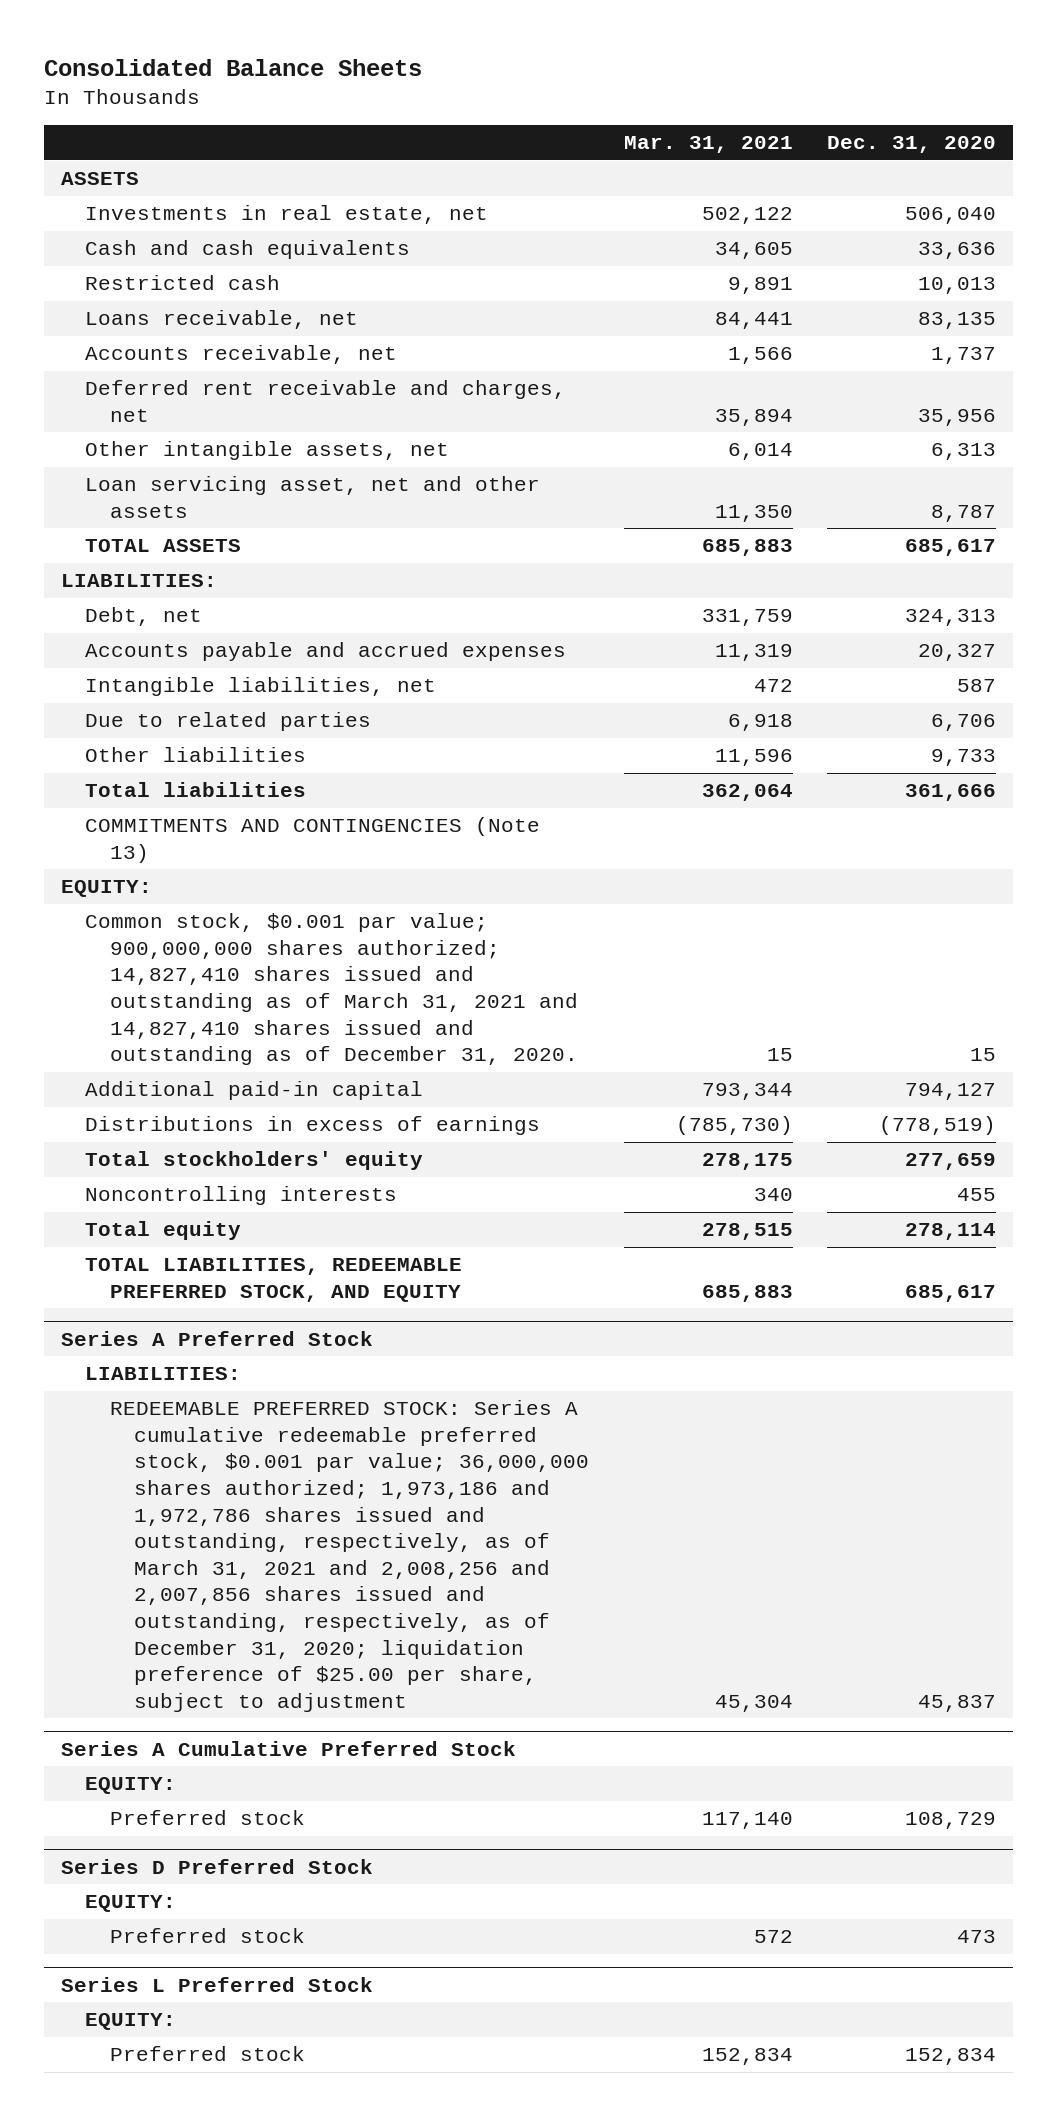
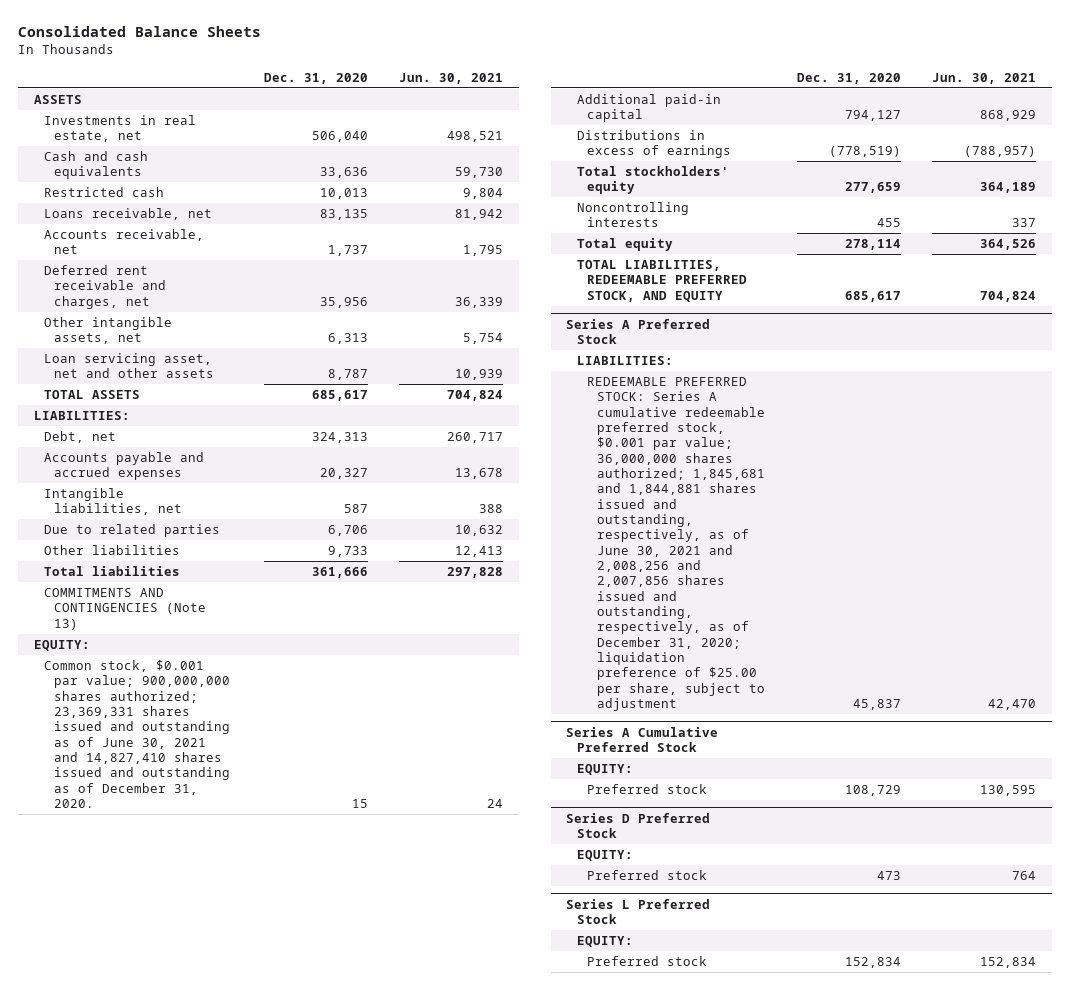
[623,136,793,154] Mar. 31, 2021 -> none
none -> [399,72,504,84] Jun. 30, 2021
[85,913,578,1066] Common stock, $0.001 par value; 900,000,000 shares authorized; 14,827,410 shares issued and outstanding as of March 31, 2021 and 14,827,410 shares issued and outstanding as of December 31, 2020. -> [44,659,231,808] Common stock, $0.001 par value; 900,000,000 shares authorized; 23,369,331 shares issued and outstanding as of June 30, 2021 and 14,827,410 shares issued and outstanding as of December 31, 2020.
[109,1400,590,1712] REDEEMABLE PREFERRED STOCK: Series A cumulative redeemable preferred stock, $0.001 par value; 36,000,000 shares authorized; 1,973,186 and 1,972,786 shares issued and outstanding, respectively, as of March 31, 2021 and 2,008,256 and 2,007,856 shares issued and outstanding, respectively, as of December 31, 2020; liquidation preference of $25.00 per share, subject to adjustment -> [586,376,766,711] REDEEMABLE PREFERRED STOCK: Series A cumulative redeemable preferred stock, $0.001 par value; 36,000,000 shares authorized; 1,845,681 and 1,844,881 shares issued and outstanding, respectively, as of June 30, 2021 and 2,008,256 and 2,007,856 shares issued and outstanding, respectively, as of December 31, 2020; liquidation preference of $25.00 per share, subject to adjustment

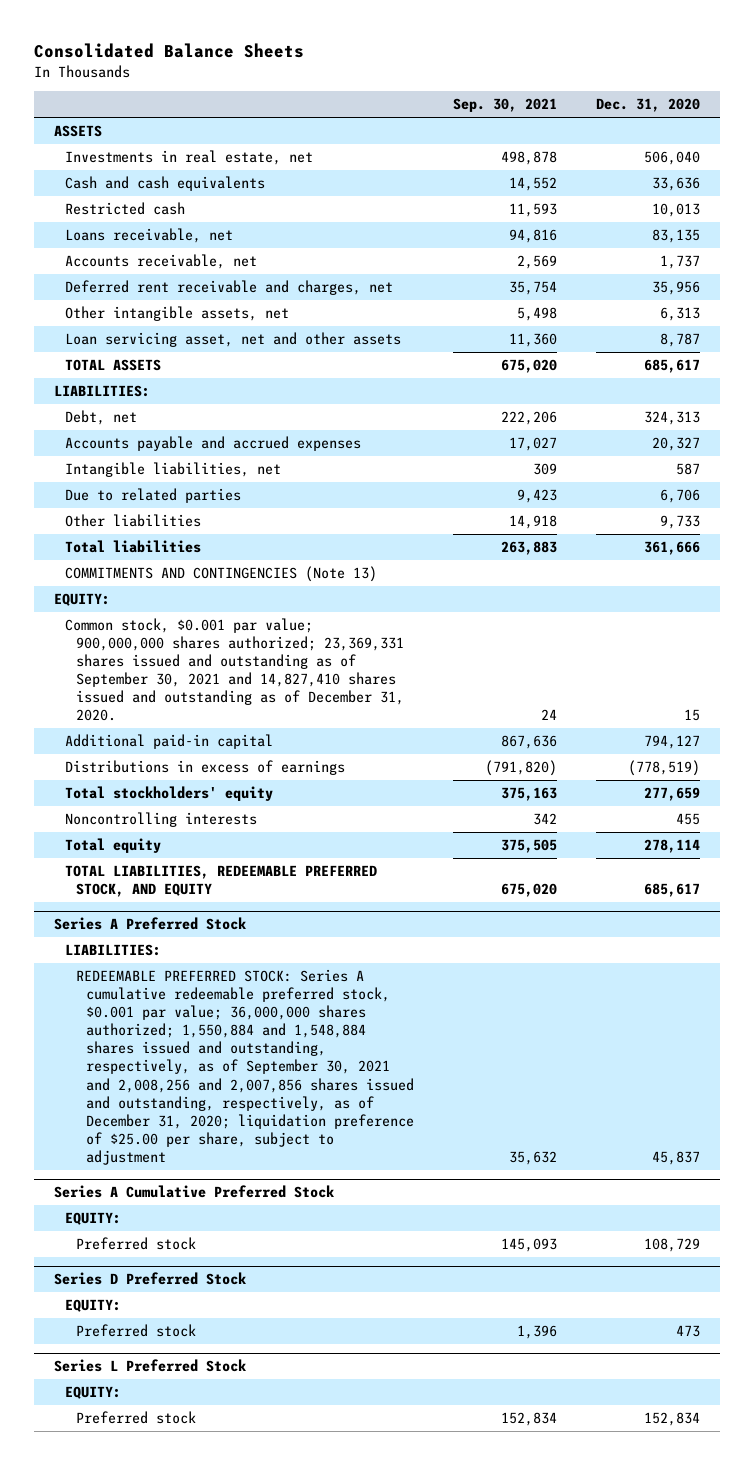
[399,72,504,84] Jun. 30, 2021 -> none
none -> [453,98,558,113] Sep. 30, 2021
[44,659,231,808] Common stock, $0.001 par value; 900,000,000 shares authorized; 23,369,331 shares issued and outstanding as of June 30, 2021 and 14,827,410 shares issued and outstanding as of December 31, 2020. -> [64,617,404,722] Common stock, $0.001 par value; 900,000,000 shares authorized; 23,369,331 shares issued and outstanding as of September 30, 2021 and 14,827,410 shares issued and outstanding as of December 31, 2020.
[586,376,766,711] REDEEMABLE PREFERRED STOCK: Series A cumulative redeemable preferred stock, $0.001 par value; 36,000,000 shares authorized; 1,845,681 and 1,844,881 shares issued and outstanding, respectively, as of June 30, 2021 and 2,008,256 and 2,007,856 shares issued and outstanding, respectively, as of December 31, 2020; liquidation preference of $25.00 per share, subject to adjustment -> [75,968,415,1165] REDEEMABLE PREFERRED STOCK: Series A cumulative redeemable preferred stock, $0.001 par value; 36,000,000 shares authorized; 1,550,884 and 1,548,884 shares issued and outstanding, respectively, as of September 30, 2021 and 2,008,256 and 2,007,856 shares issued and outstanding, respectively, as of December 31, 2020; liquidation preference of $25.00 per share, subject to adjustment

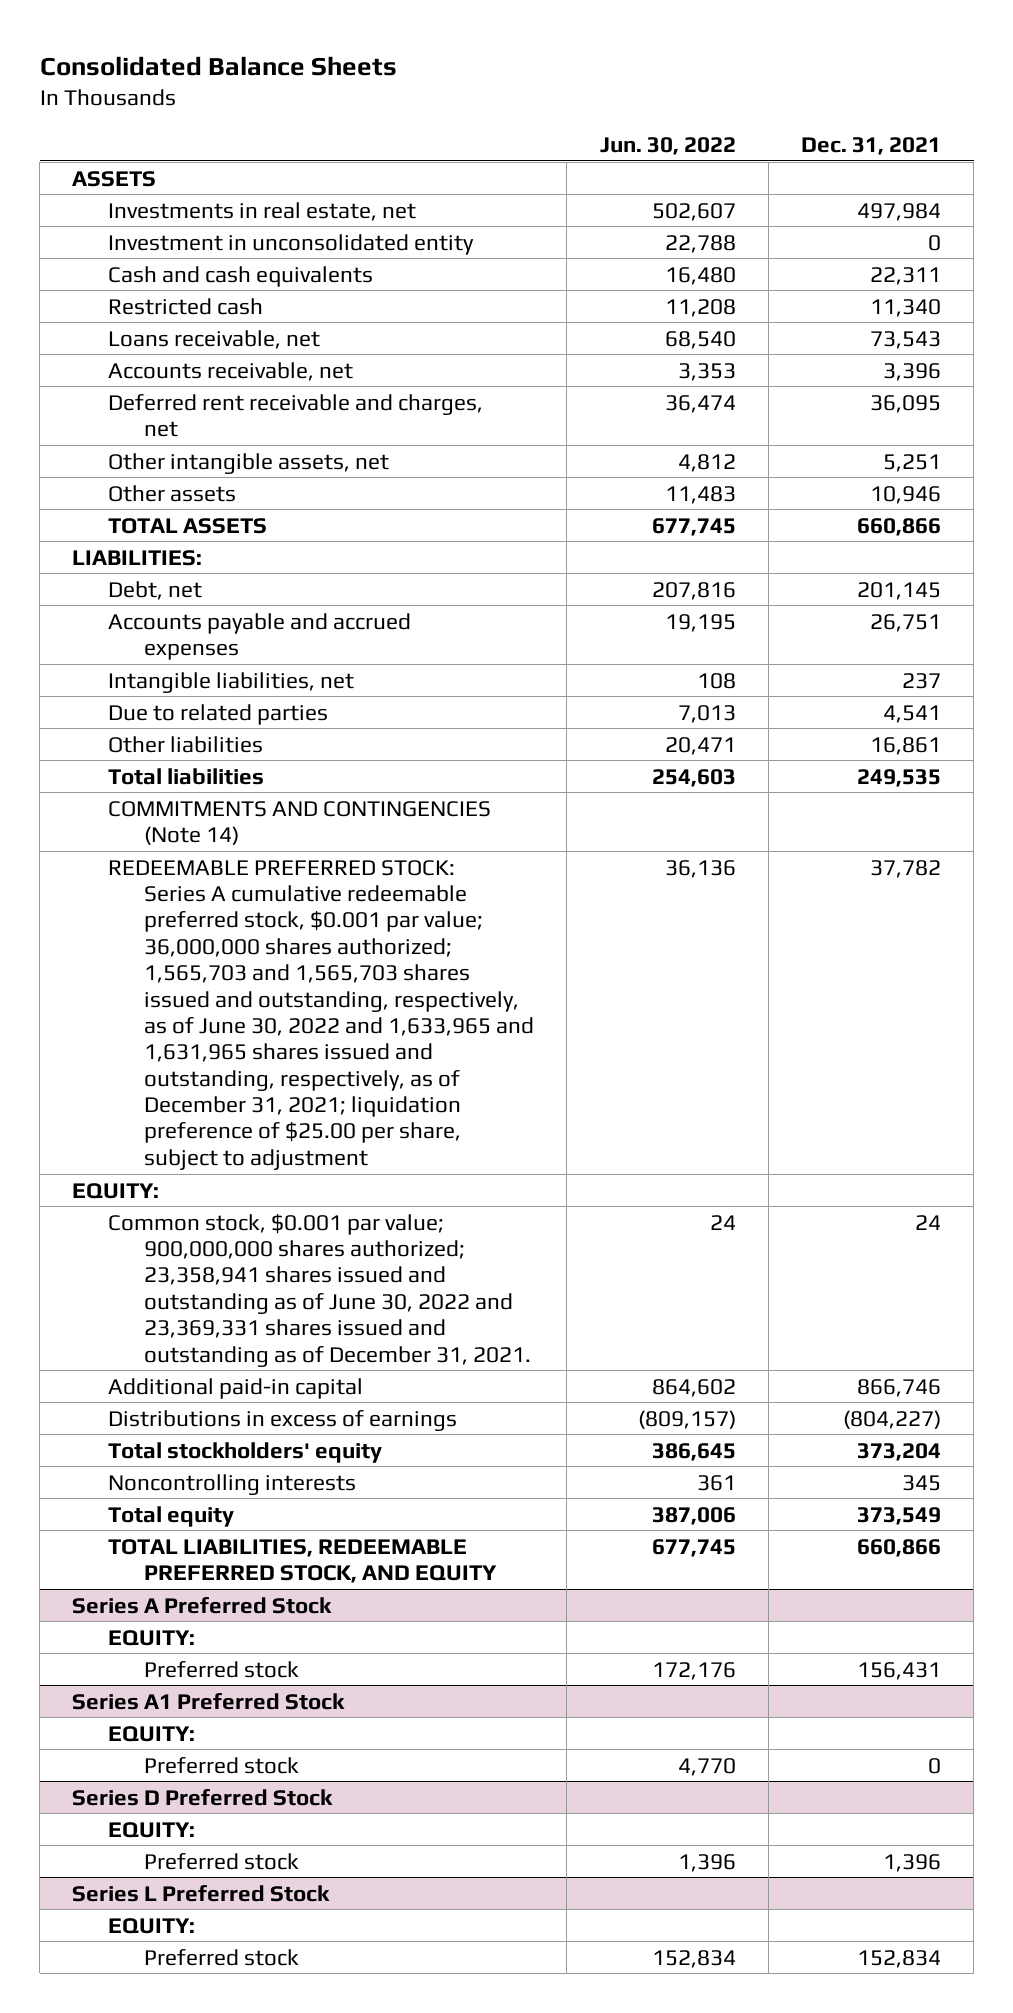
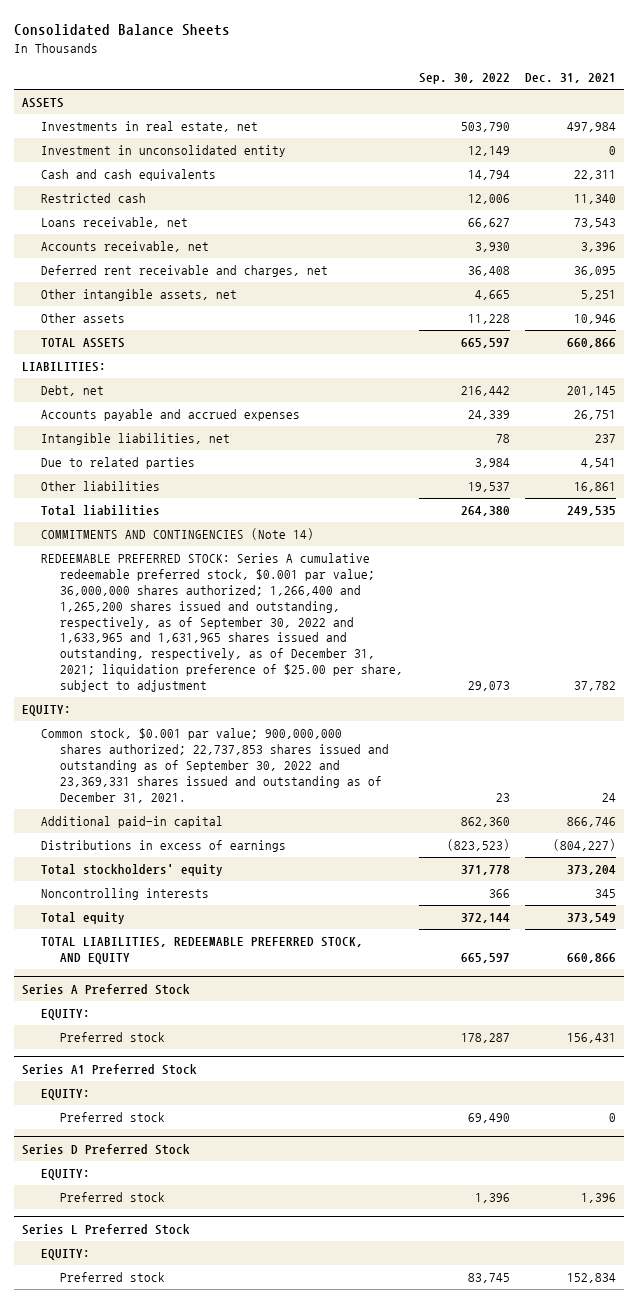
[599,136,736,155] Jun. 30, 2022 -> none
none -> [418,73,510,85] Sep. 30, 2022
[108,859,535,1170] REDEEMABLE PREFERRED STOCK: Series A cumulative redeemable preferred stock, $0.001 par value; 36,000,000 shares authorized; 1,565,703 and 1,565,703 shares issued and outstanding, respectively, as of June 30, 2022 and 1,633,965 and 1,631,965 shares issued and outstanding, respectively, as of December 31, 2021; liquidation preference of $25.00 per share, subject to adjustment -> [40,553,403,692] REDEEMABLE PREFERRED STOCK: Series A cumulative redeemable preferred stock, $0.001 par value; 36,000,000 shares authorized; 1,266,400 and 1,265,200 shares issued and outstanding, respectively, as of September 30, 2022 and 1,633,965 and 1,631,965 shares issued and outstanding, respectively, as of December 31, 2021; liquidation preference of $25.00 per share, subject to adjustment
[108,1213,532,1367] Common stock, $0.001 par value; 900,000,000 shares authorized; 23,358,941 shares issued and outstanding as of June 30, 2022 and 23,369,331 shares issued and outstanding as of December 31, 2021. -> [40,728,389,803] Common stock, $0.001 par value; 900,000,000 shares authorized; 22,737,853 shares issued and outstanding as of September 30, 2022 and 23,369,331 shares issued and outstanding as of December 31, 2021.

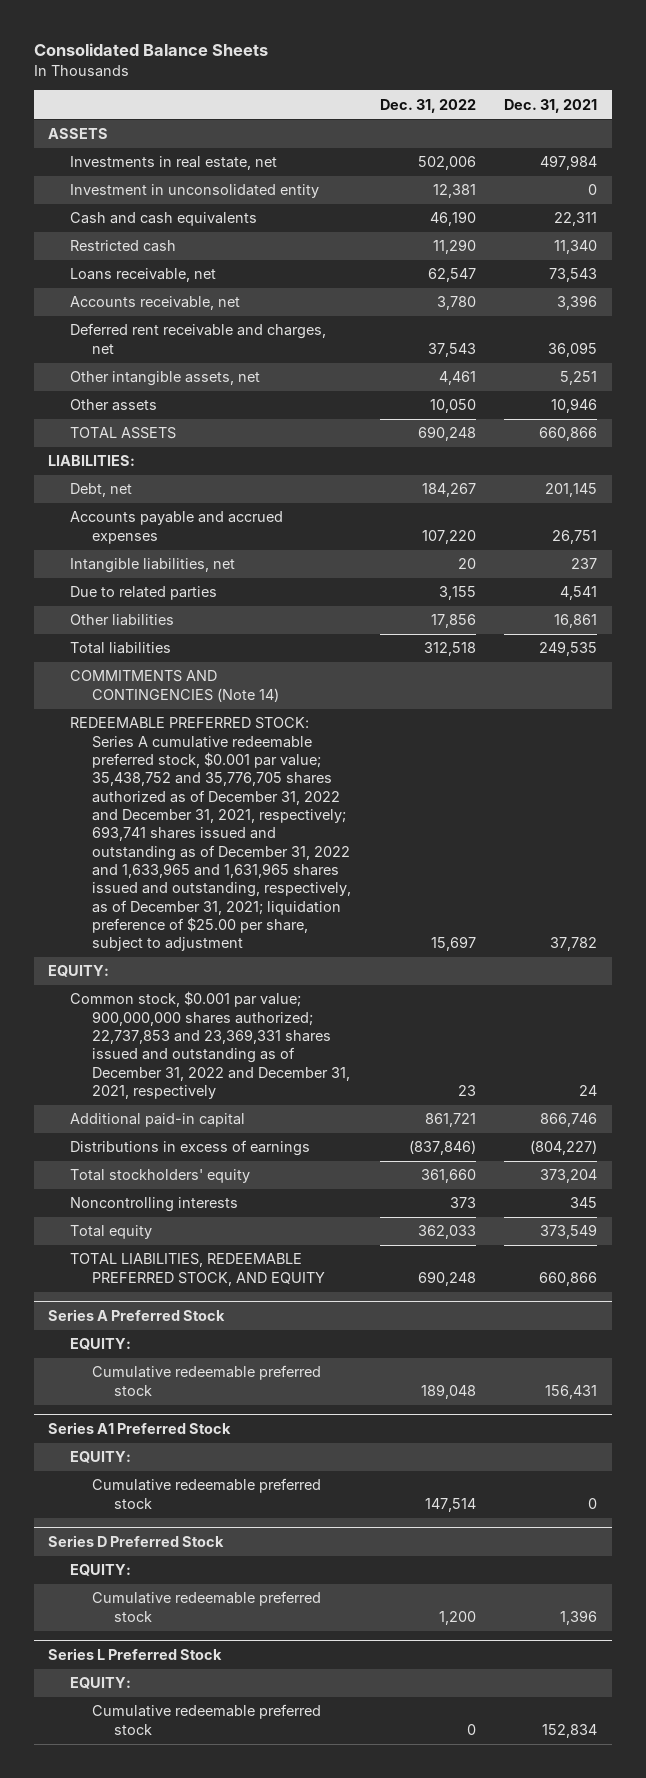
[418,73,510,85] Sep. 30, 2022 -> none
none -> [379,98,476,113] Dec. 31, 2022
[40,553,403,692] REDEEMABLE PREFERRED STOCK: Series A cumulative redeemable preferred stock, $0.001 par value; 36,000,000 shares authorized; 1,266,400 and 1,265,200 shares issued and outstanding, respectively, as of September 30, 2022 and 1,633,965 and 1,631,965 shares issued and outstanding, respectively, as of December 31, 2021; liquidation preference of $25.00 per share, subject to adjustment -> [70,717,352,952] REDEEMABLE PREFERRED STOCK: Series A cumulative redeemable preferred stock, $0.001 par value; 35,438,752 and 35,776,705 shares authorized as of December 31, 2022 and December 31, 2021, respectively; 693,741 shares issued and outstanding as of December 31, 2022 and 1,633,965 and 1,631,965 shares issued and outstanding, respectively, as of December 31, 2021; liquidation preference of $25.00 per share, subject to adjustment
[40,728,389,803] Common stock, $0.001 par value; 900,000,000 shares authorized; 22,737,853 shares issued and outstanding as of September 30, 2022 and 23,369,331 shares issued and outstanding as of December 31, 2021. -> [70,991,351,1100] Common stock, $0.001 par value; 900,000,000 shares authorized; 22,737,853 and 23,369,331 shares issued and outstanding as of December 31, 2022 and December 31, 2021, respectively
[59,1032,165,1043] Preferred stock -> [92,1365,322,1396] Cumulative redeemable preferred stock
[59,1112,165,1123] Preferred stock -> [92,1478,322,1509] Cumulative redeemable preferred stock
[59,1192,165,1203] Preferred stock -> [92,1591,322,1622] Cumulative redeemable preferred stock
[59,1272,165,1283] Preferred stock -> [92,1704,322,1735] Cumulative redeemable preferred stock

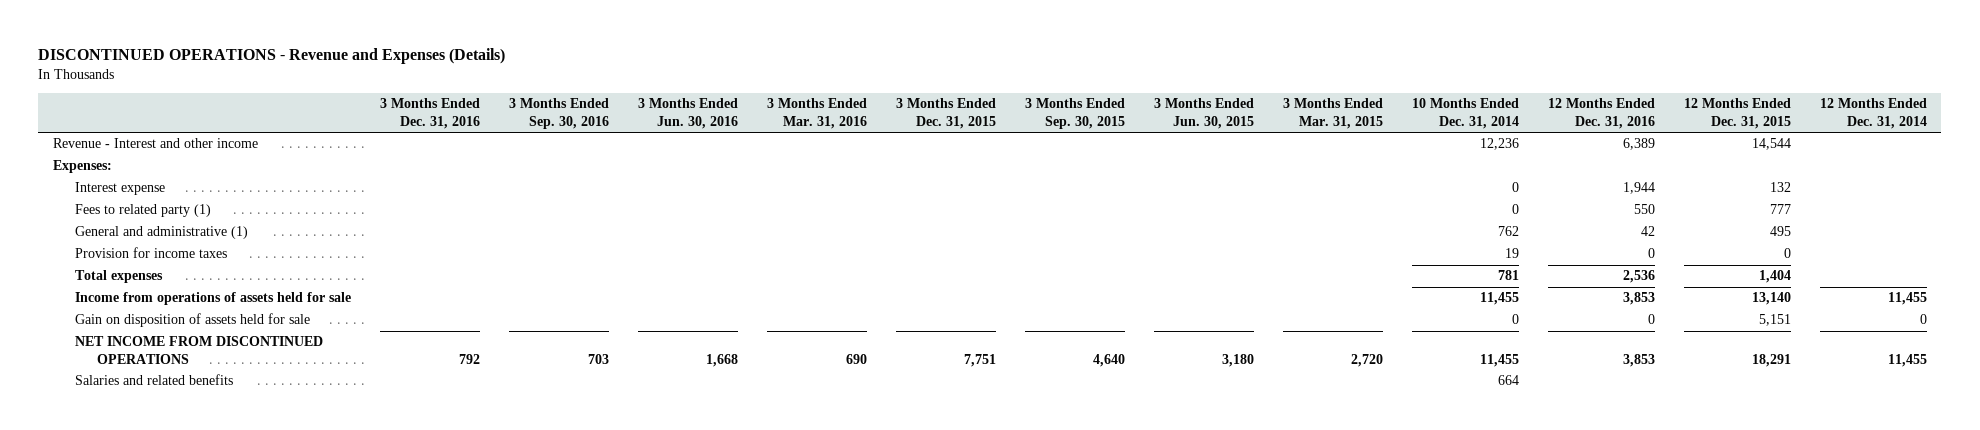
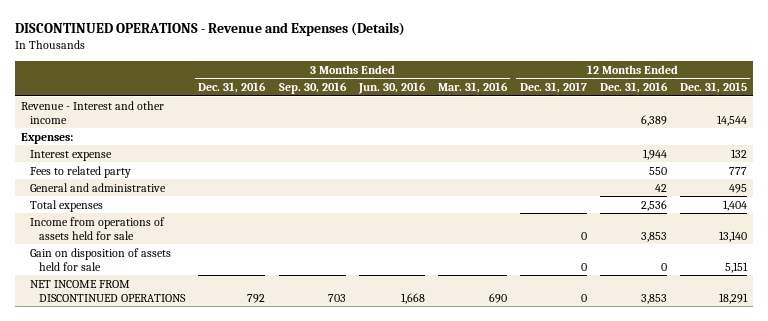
[895,98,996,129] 3 Months Ended Dec. 31, 2015 -> none
[1024,98,1125,129] 3 Months Ended Sep. 30, 2015 -> none
[1153,98,1254,129] 3 Months Ended Jun. 30, 2015 -> none
[1282,98,1383,129] 3 Months Ended Mar. 31, 2015 -> none
[1411,98,1519,129] 10 Months Ended Dec. 31, 2014 -> none
[1819,98,1927,129] 12 Months Ended Dec. 31, 2014 -> none
none -> [519,82,587,94] Dec. 31, 2017
[74,247,227,259] Provision for income taxes -> none
[74,204,211,218] Fees to related party (1) -> [30,165,132,178] Fees to related party
[74,226,248,240] General and administrative (1) -> [30,182,167,192] General and administrative
[74,374,233,386] Salaries and related benefits -> none

